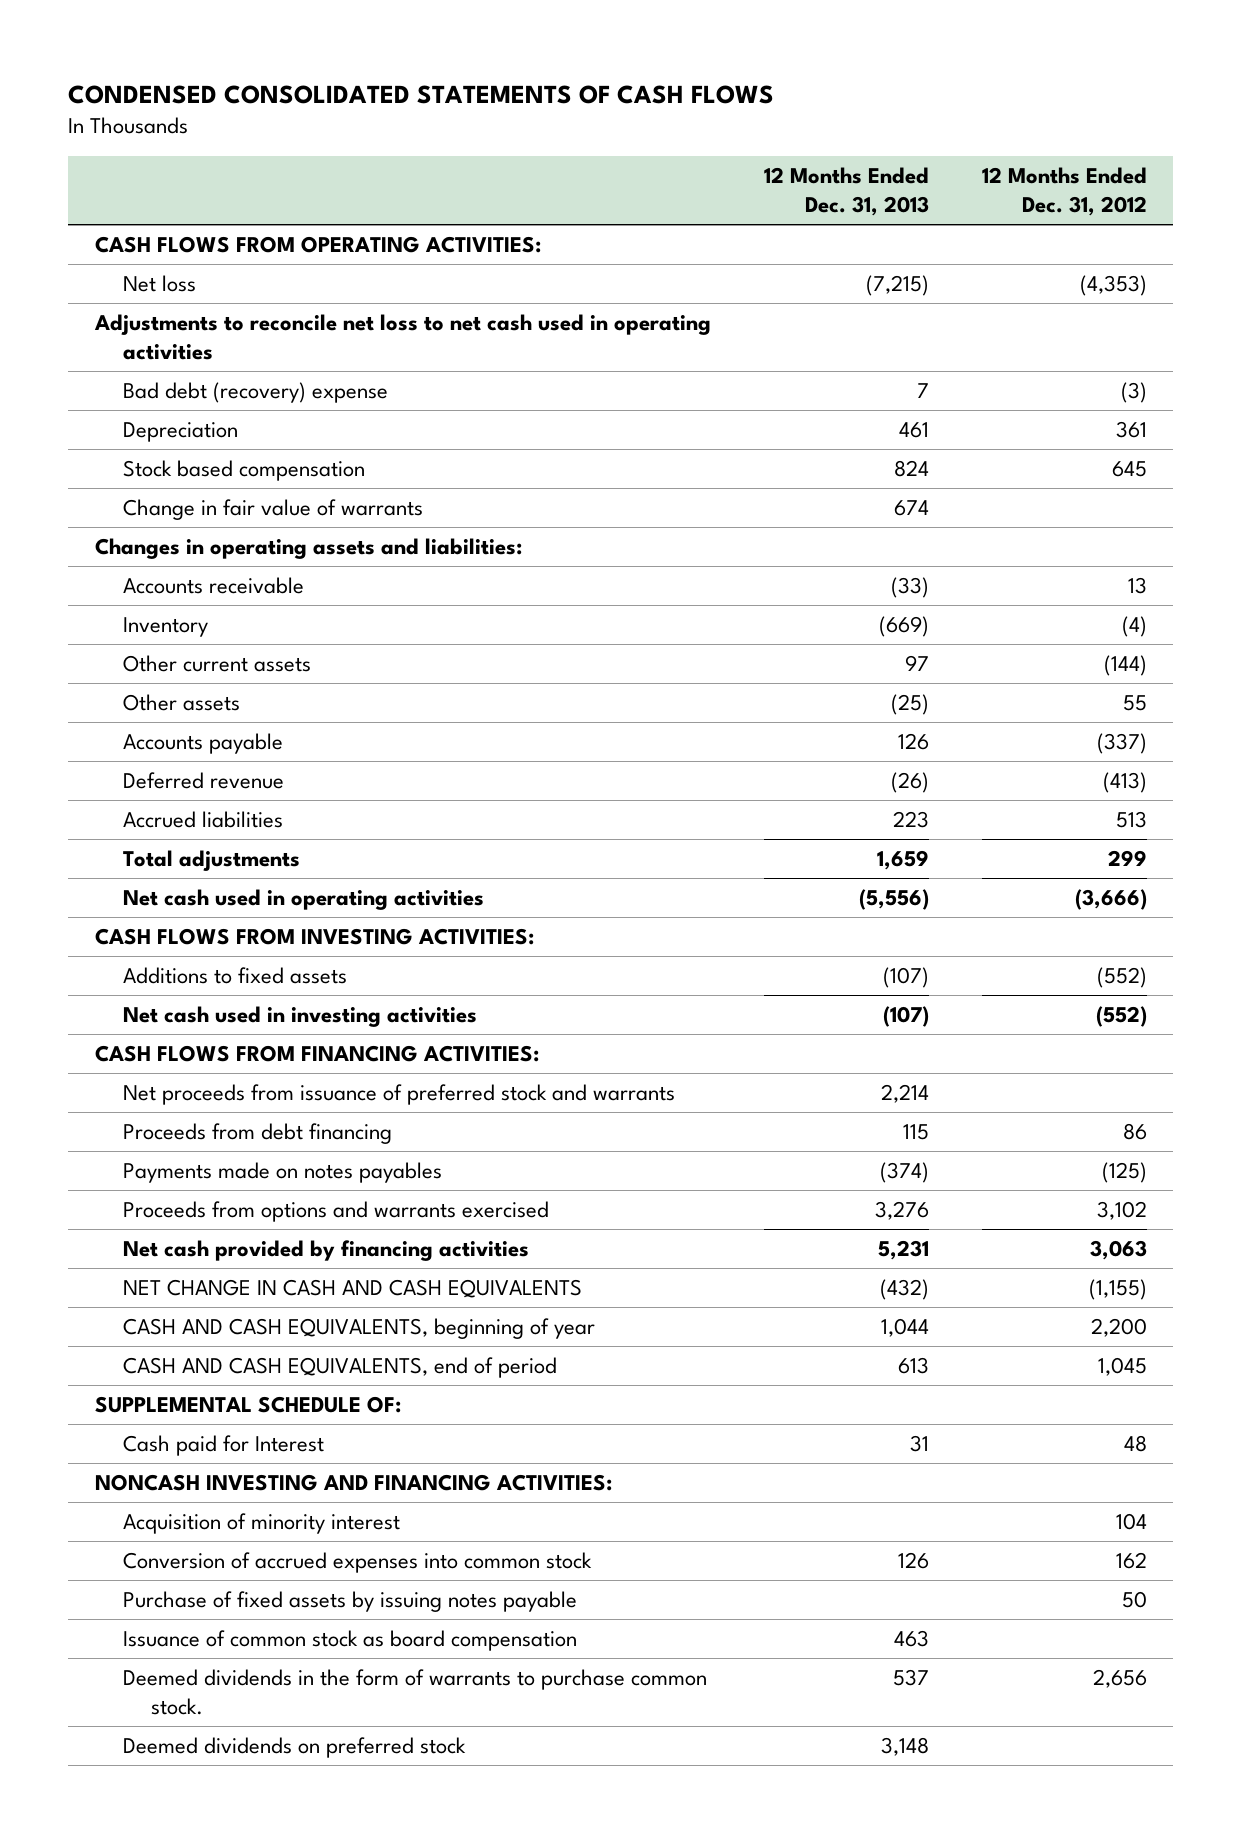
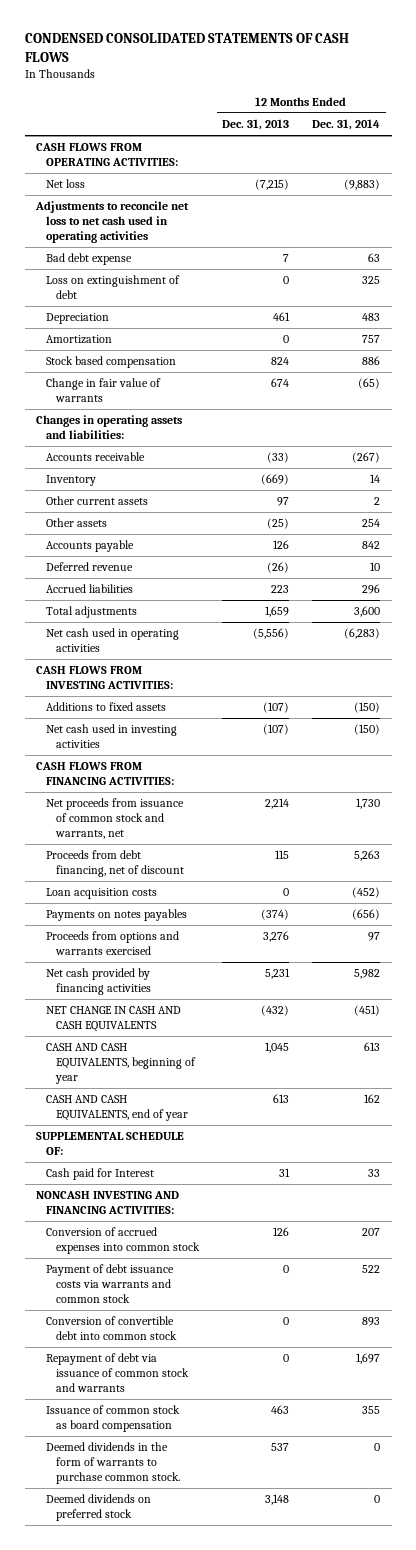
[981,166,1147,217] 12 Months Ended Dec. 31, 2012 -> none
none -> [312,118,381,130] Dec. 31, 2014
[122,382,388,404] Bad debt (recovery) expense -> [46,253,133,266] Bad debt expense
none -> [46,275,181,299] Loss on extinguishment of debt
none -> [46,335,113,345] Amortization
[122,1084,675,1106] Net proceeds from issuance of preferred stock and warrants -> [46,798,185,839] Net proceeds from issuance of common stock and warrants, net
[122,1123,392,1145] Proceeds from debt financing -> [46,850,185,877] Proceeds from debt financing, net of discount
none -> [46,888,158,900] Loan acquisition costs
[122,1162,442,1184] Payments made on notes payables -> [46,909,188,922] Payments on notes payables
[880,1318,929,1338] 1,044 -> [265,1042,290,1054] 1,045
[122,1357,557,1379] CASH AND CASH EQUIVALENTS, end of period -> [46,1095,189,1121] CASH AND CASH EQUIVALENTS, end of year
[122,1513,400,1535] Acquisition of minority interest -> none
[122,1591,577,1613] Purchase of fixed assets by issuing notes payable -> none
none -> [46,1264,175,1303] Payment of debt issuance costs via warrants and common stock
none -> [46,1316,178,1340] Conversion of convertible debt into common stock
none -> [46,1353,190,1392] Repayment of debt via issuance of common stock and warrants

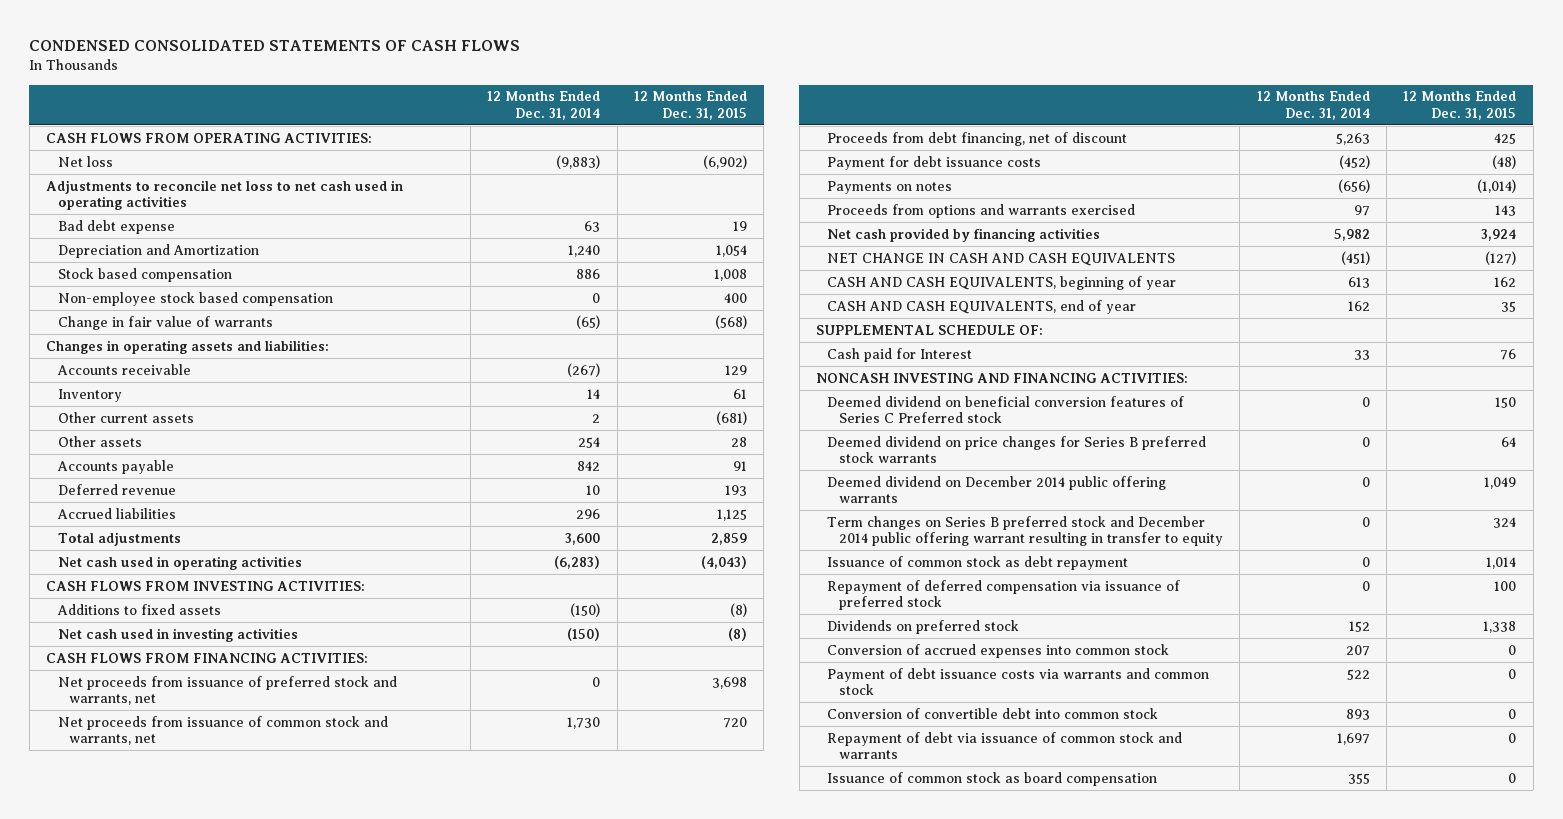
[222,118,290,130] Dec. 31, 2013 -> none
none -> [633,91,747,120] 12 Months Ended Dec. 31, 2015
[46,275,181,299] Loss on extinguishment of debt -> none
[46,313,110,325] Depreciation -> none
[46,335,113,345] Amortization -> none
none -> [57,243,259,258] Depreciation and Amortization
none -> [57,291,333,306] Non-employee stock based compensation
none -> [57,675,397,706] Net proceeds from issuance of preferred stock and warrants, net
[46,888,158,900] Loan acquisition costs -> [827,155,1042,170] Payment for debt issuance costs
[46,909,188,922] Payments on notes payables -> [827,180,953,194] Payments on notes
none -> [827,395,1185,424] Deemed dividend on beneficial conversion features of Series C Preferred stock
none -> [827,435,1207,464] Deemed dividend on price changes for Series B preferred stock warrants
none -> [827,475,1167,504] Deemed dividend on December 2014 public offering warrants
none -> [827,515,1224,547] Term changes on Series B preferred stock and December 2014 public offering warrant resulting in transfer to equity
none -> [827,555,1129,570] Issuance of common stock as debt repayment
none -> [827,579,1181,611] Repayment of deferred compensation via issuance of preferred stock
none -> [827,619,1020,634] Dividends on preferred stock
[46,1442,181,1484] Deemed dividends in the form of warrants to purchase common stock. -> none
[46,1494,152,1521] Deemed dividends on preferred stock -> none

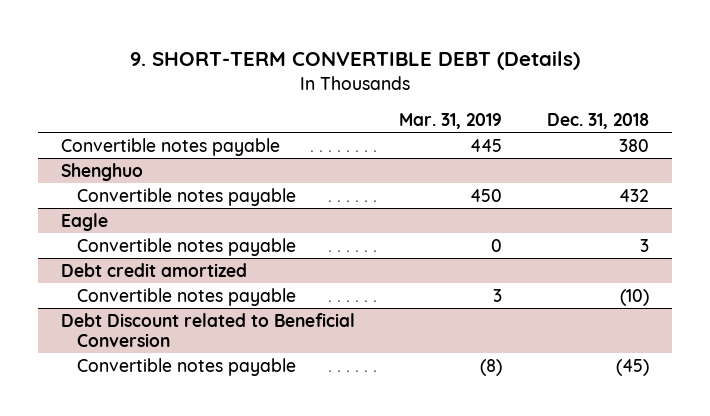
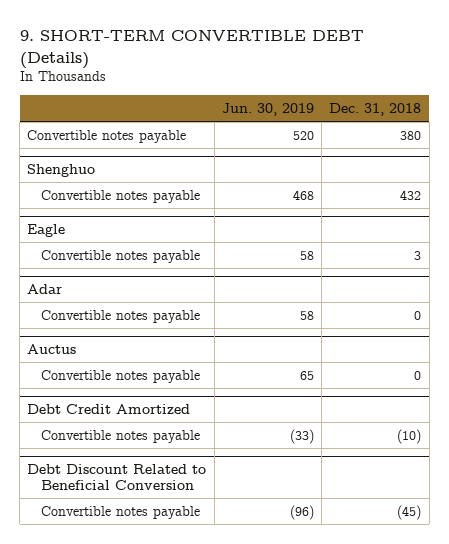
[399,113,503,130] Mar. 31, 2019 -> none
none -> [221,102,314,116] Jun. 30, 2019
none -> [27,283,63,294] Adar
none -> [41,309,201,323] Convertible notes payable
none -> [27,343,77,354] Auctus
none -> [41,369,201,383] Convertible notes payable
[60,262,247,277] Debt credit amortized -> [27,403,191,414] Debt Credit Amortized
[60,312,355,348] Debt Discount related to Beneficial Conversion -> [27,463,207,491] Debt Discount Related to Beneficial Conversion

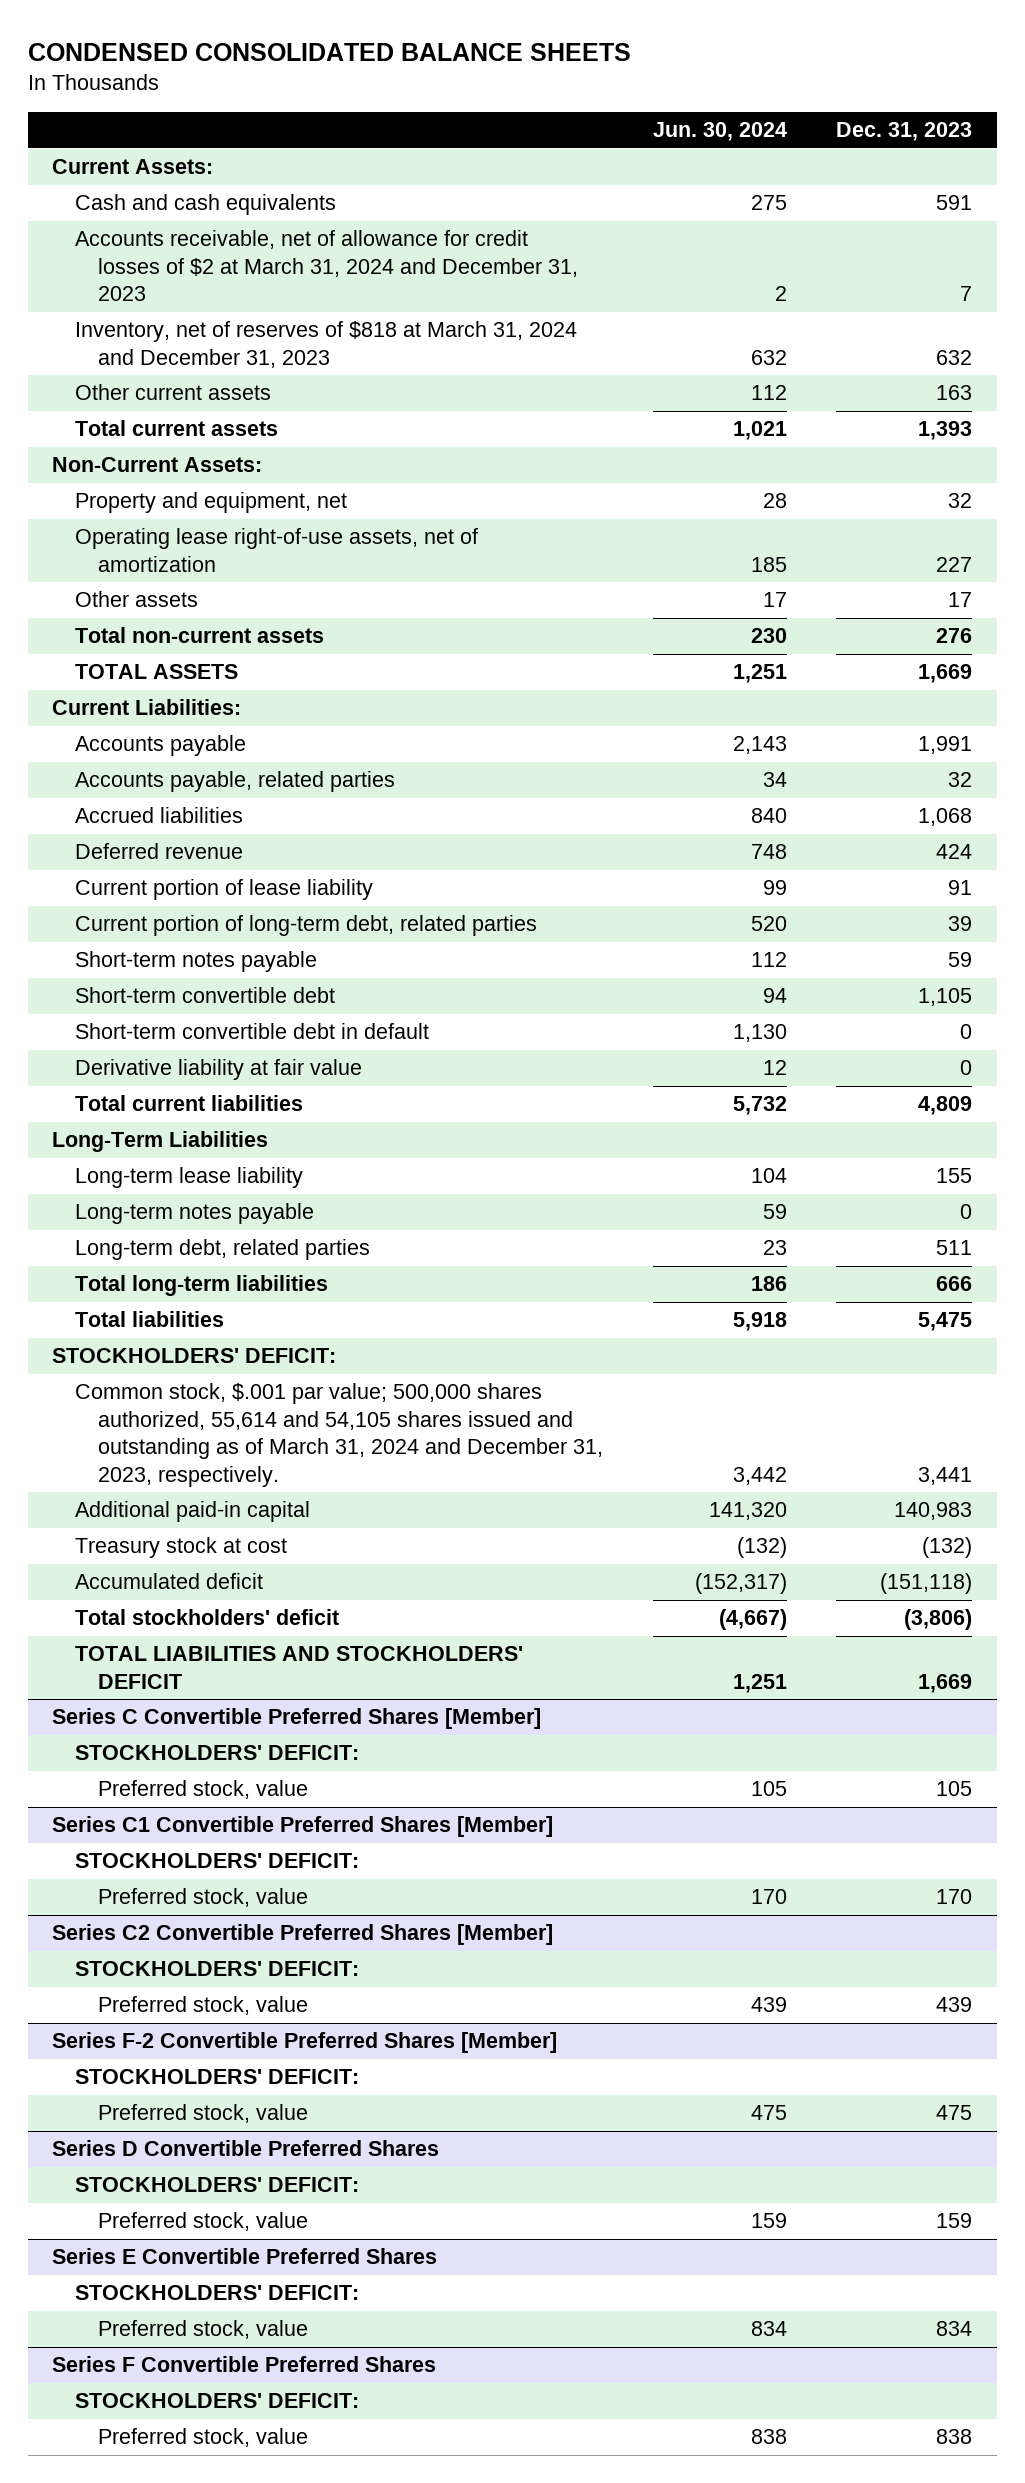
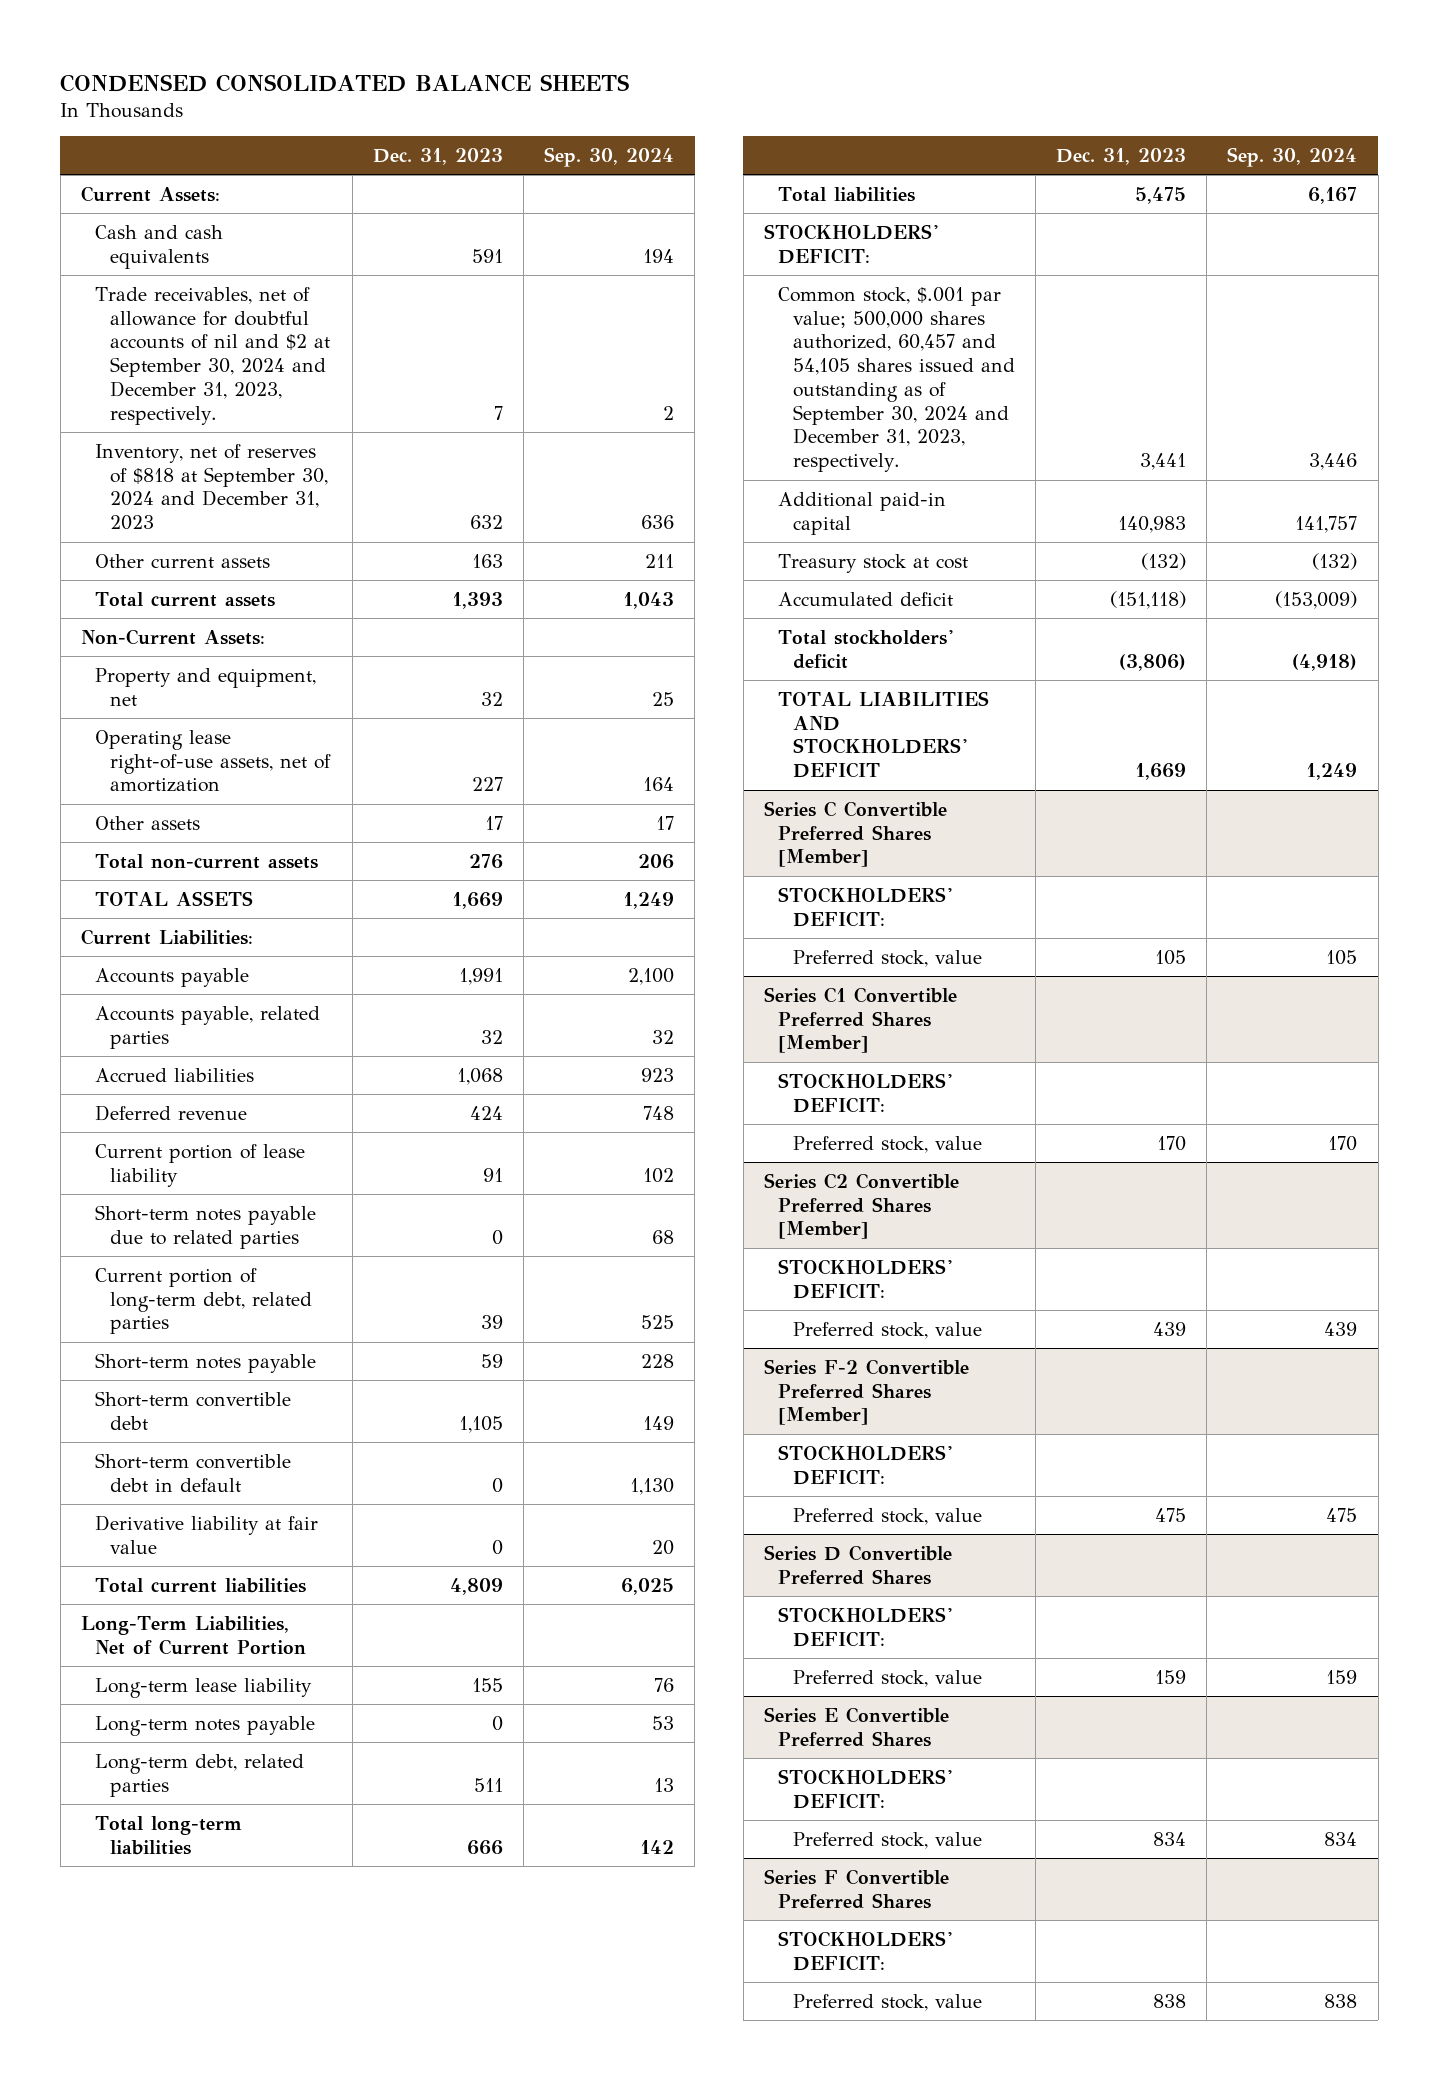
[652,122,787,142] Jun. 30, 2024 -> none
none -> [544,146,675,167] Sep. 30, 2024
[75,230,579,302] Accounts receivable, net of allowance for credit losses of $2 at March 31, 2024 and December 31, 2023 -> [95,286,330,425] Trade receivables, net of allowance for doubtful accounts of nil and $2 at September 30, 2024 and December 31, 2023, respectively.
[75,321,578,368] Inventory, net of reserves of $818 at March 31, 2024 and December 31, 2023 -> [95,443,328,531] Inventory, net of reserves of $818 at September 30, 2024 and December 31, 2023
none -> [95,1204,317,1249] Short-term notes payable due to related parties
[52,1131,269,1153] Long-Term Liabilities -> [80,1615,307,1655] Long-Term Liabilities, Net of Current Portion
[75,1383,604,1487] Common stock, $.001 par value; 500,000 shares authorized, 55,614 and 54,105 shares issued and outstanding as of March 31, 2024 and December 31, 2023, respectively. -> [778,286,1015,473] Common stock, $.001 par value; 500,000 shares authorized, 60,457 and 54,105 shares issued and outstanding as of September 30, 2024 and December 31, 2023, respectively.

